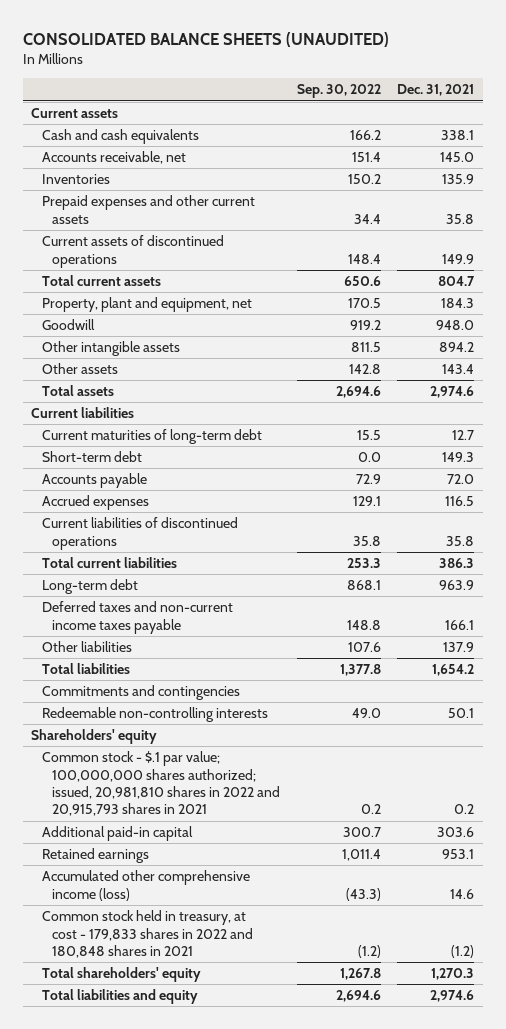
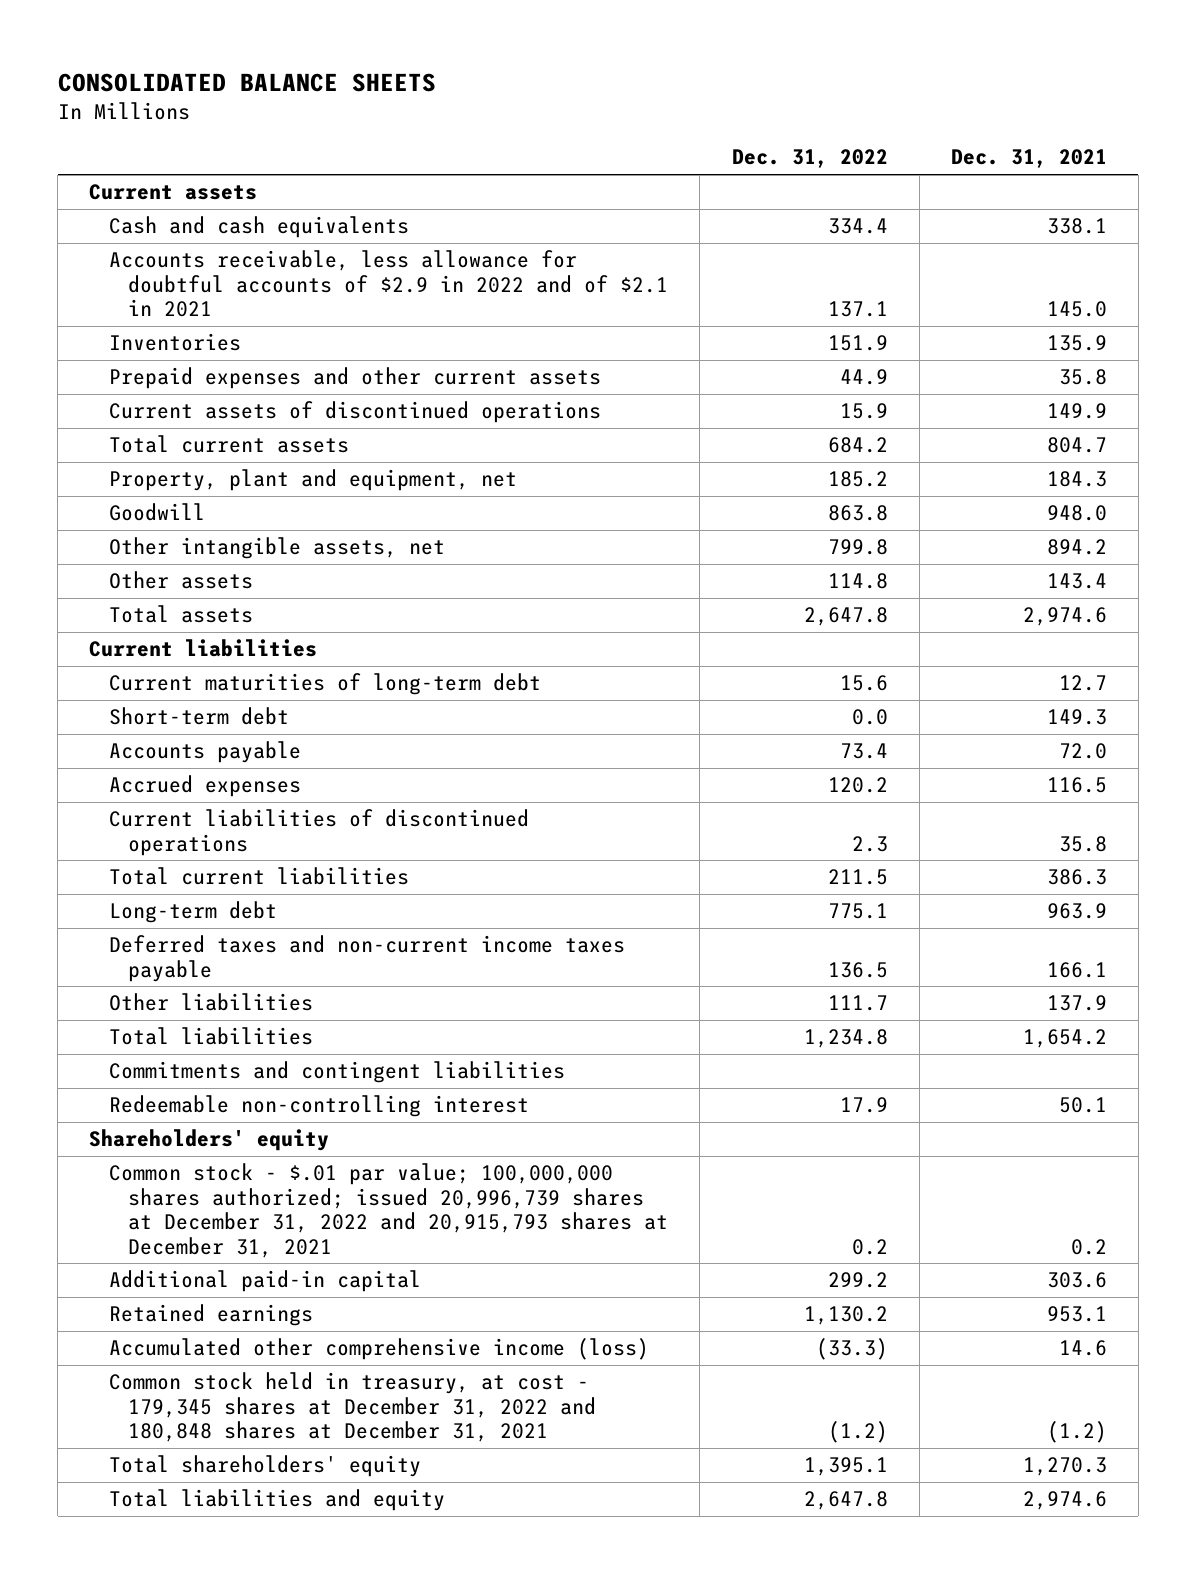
[22,32,389,48] CONSOLIDATED BALANCE SHEETS (UNAUDITED) -> [57,72,436,92] CONSOLIDATED BALANCE SHEETS
[296,84,381,99] Sep. 30, 2022 -> none
none -> [731,149,888,169] Dec. 31, 2022
[41,151,186,165] Accounts receivable, net -> [108,250,669,318] Accounts receivable, less allowance for doubtful accounts of $2.9 in 2022 and of $2.1 in 2021
[41,341,180,357] Other intangible assets -> [108,537,445,560] Other intangible assets, net
[41,685,240,701] Commitments and contingencies -> [108,1061,565,1084] Commitments and contingent liabilities
[41,707,268,723] Redeemable non-controlling interests -> [108,1095,529,1118] Redeemable non-controlling interest
[41,751,280,817] Common stock - $.1 par value; 100,000,000 shares authorized; issued, 20,981,810 shares in 2022 and 20,915,793 shares in 2021 -> [108,1163,669,1258] Common stock - $.01 par value; 100,000,000 shares authorized; issued 20,996,739 shares at December 31, 2022 and 20,915,793 shares at December 31, 2021
[41,910,253,959] Common stock held in treasury, at cost - 179,833 shares in 2022 and 180,848 shares in 2021 -> [108,1372,597,1443] Common stock held in treasury, at cost - 179,345 shares at December 31, 2022 and 180,848 shares at December 31, 2021

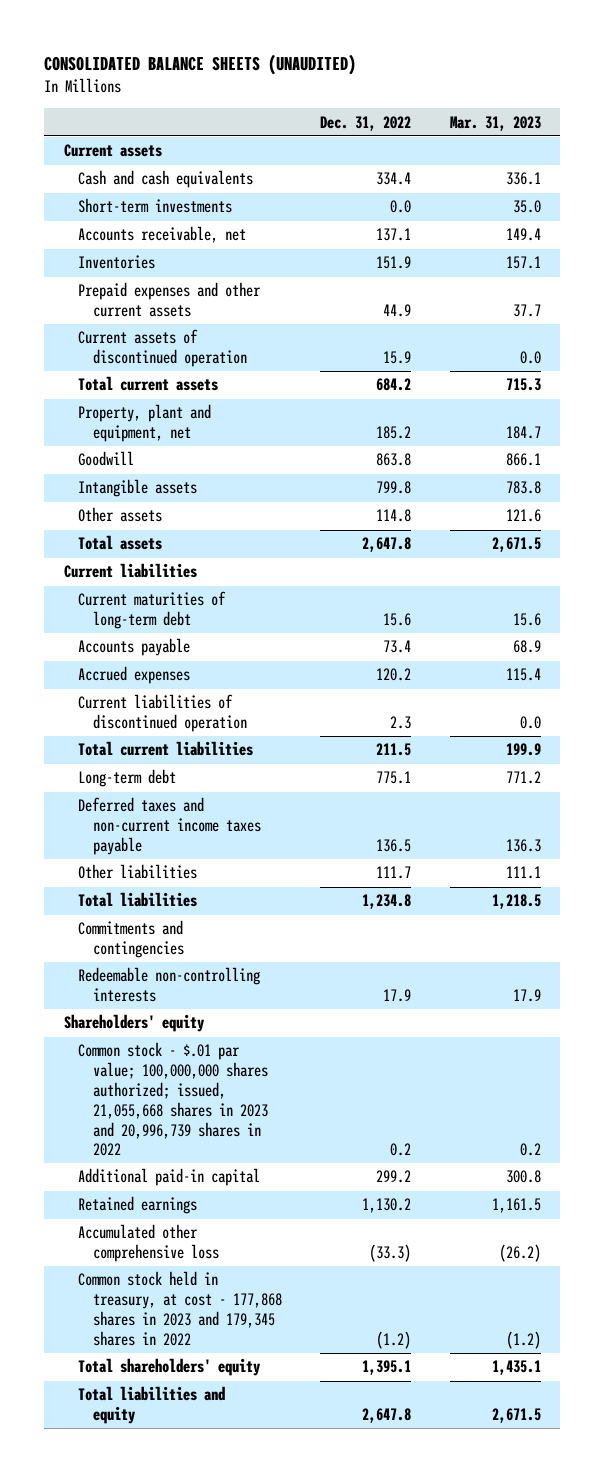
[57,72,436,92] CONSOLIDATED BALANCE SHEETS -> [44,53,357,75] CONSOLIDATED BALANCE SHEETS (UNAUDITED)
[950,149,1107,169] Dec. 31, 2021 -> none
none -> [449,115,541,131] Mar. 31, 2023
none -> [78,198,233,214] Short-term investments
[108,250,669,318] Accounts receivable, less allowance for doubtful accounts of $2.9 in 2022 and of $2.1 in 2021 -> [78,226,247,244] Accounts receivable, net
[108,401,601,424] Current assets of discontinued operations -> [78,329,247,368] Current assets of discontinued operation
[108,537,445,560] Other intangible assets, net -> [78,479,198,498] Intangible assets
[108,707,289,726] Short-term debt -> none
[108,809,529,856] Current liabilities of discontinued operations -> [78,694,247,733] Current liabilities of discontinued operation
[108,1061,565,1084] Commitments and contingent liabilities -> [78,920,184,959] Commitments and contingencies
[108,1095,529,1118] Redeemable non-controlling interest -> [78,967,261,1003] Redeemable non-controlling interests
[108,1163,669,1258] Common stock - $.01 par value; 100,000,000 shares authorized; issued 20,996,739 shares at December 31, 2022 and 20,915,793 shares at December 31, 2021 -> [78,1042,268,1157] Common stock - $.01 par value; 100,000,000 shares authorized; issued, 21,055,668 shares in 2023 and 20,996,739 shares in 2022
[108,1338,649,1361] Accumulated other comprehensive income (loss) -> [78,1224,219,1263] Accumulated other comprehensive loss
[108,1372,597,1443] Common stock held in treasury, at cost - 179,345 shares at December 31, 2022 and 180,848 shares at December 31, 2021 -> [78,1271,282,1346] Common stock held in treasury, at cost - 177,868 shares in 2023 and 179,345 shares in 2022

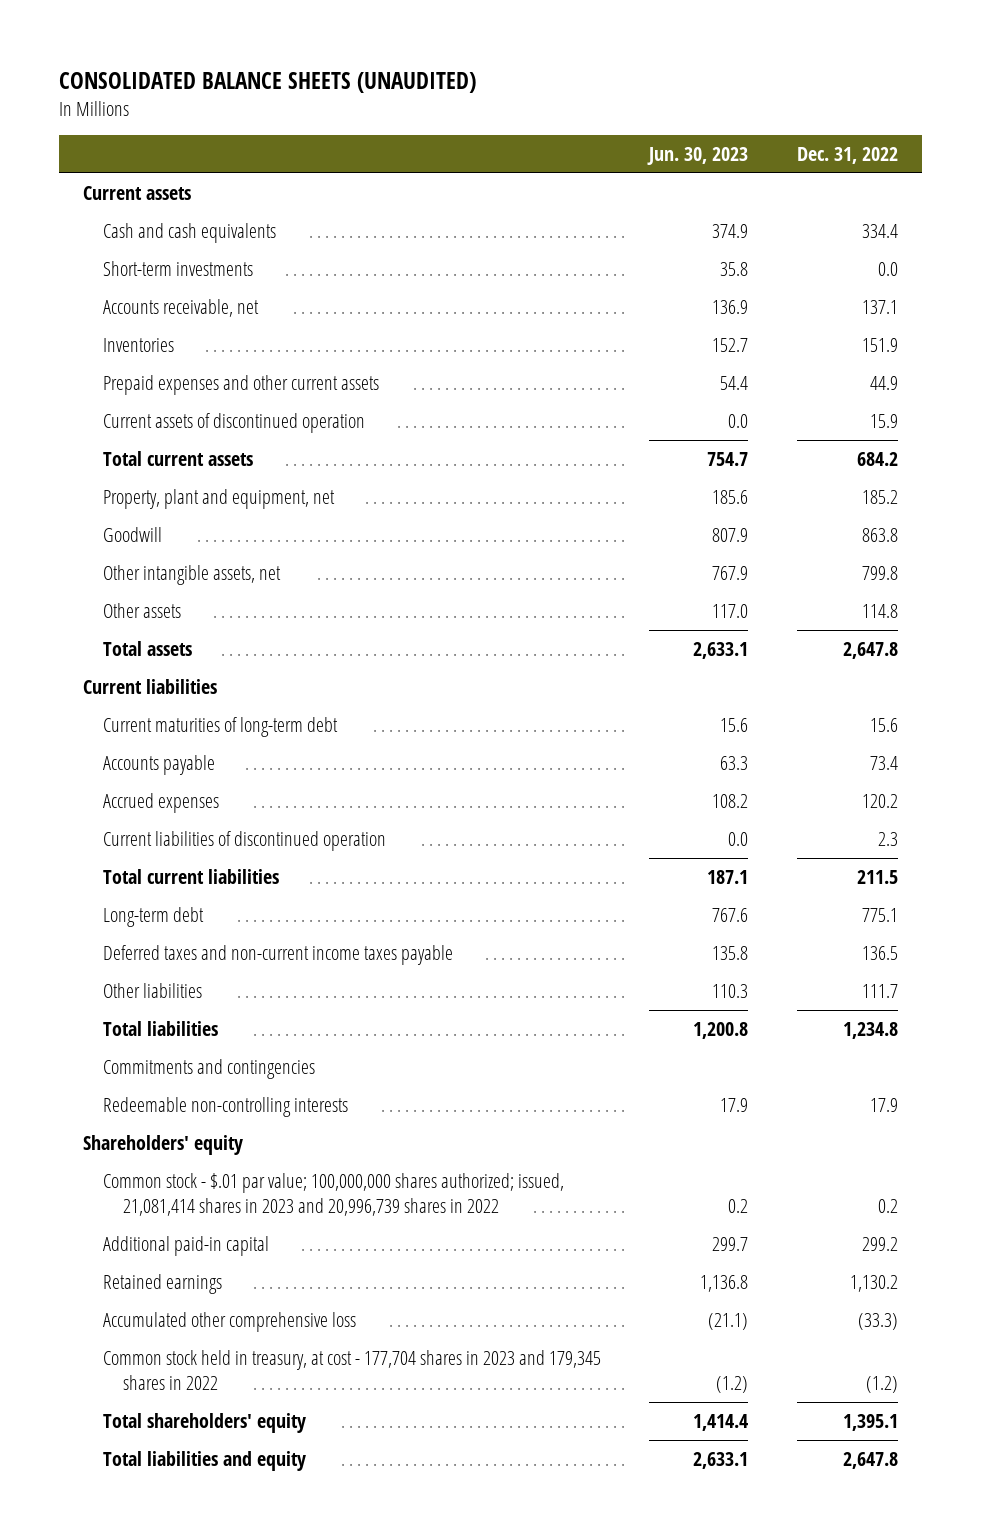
[449,115,541,131] Mar. 31, 2023 -> none
none -> [647,146,749,165] Jun. 30, 2023
[78,479,198,498] Intangible assets -> [103,564,282,585] Other intangible assets, net
[78,1042,268,1157] Common stock - $.01 par value; 100,000,000 shares authorized; issued, 21,055,668 shares in 2023 and 20,996,739 shares in 2022 -> [103,1172,565,1216] Common stock - $.01 par value; 100,000,000 shares authorized; issued, 21,081,414 shares in 2023 and 20,996,739 shares in 2022
[78,1271,282,1346] Common stock held in treasury, at cost - 177,868 shares in 2023 and 179,345 shares in 2022 -> [103,1349,602,1390] Common stock held in treasury, at cost - 177,704 shares in 2023 and 179,345 shares in 2022

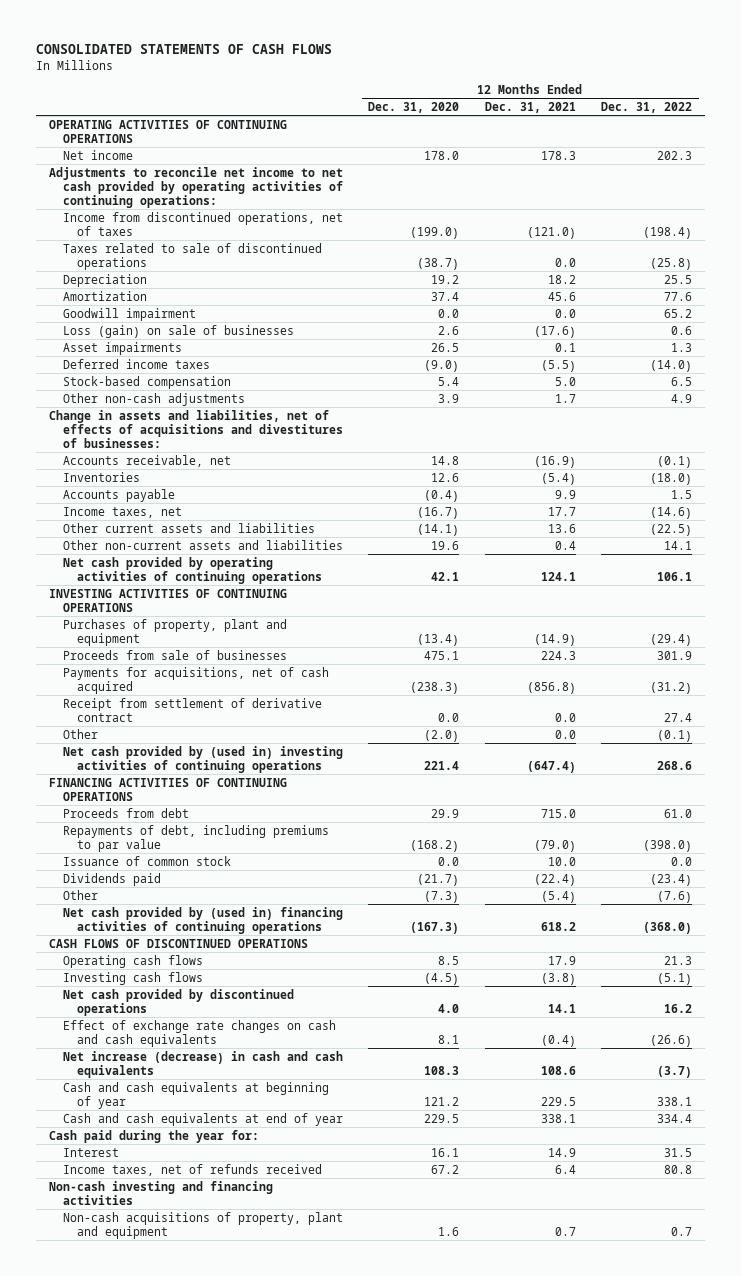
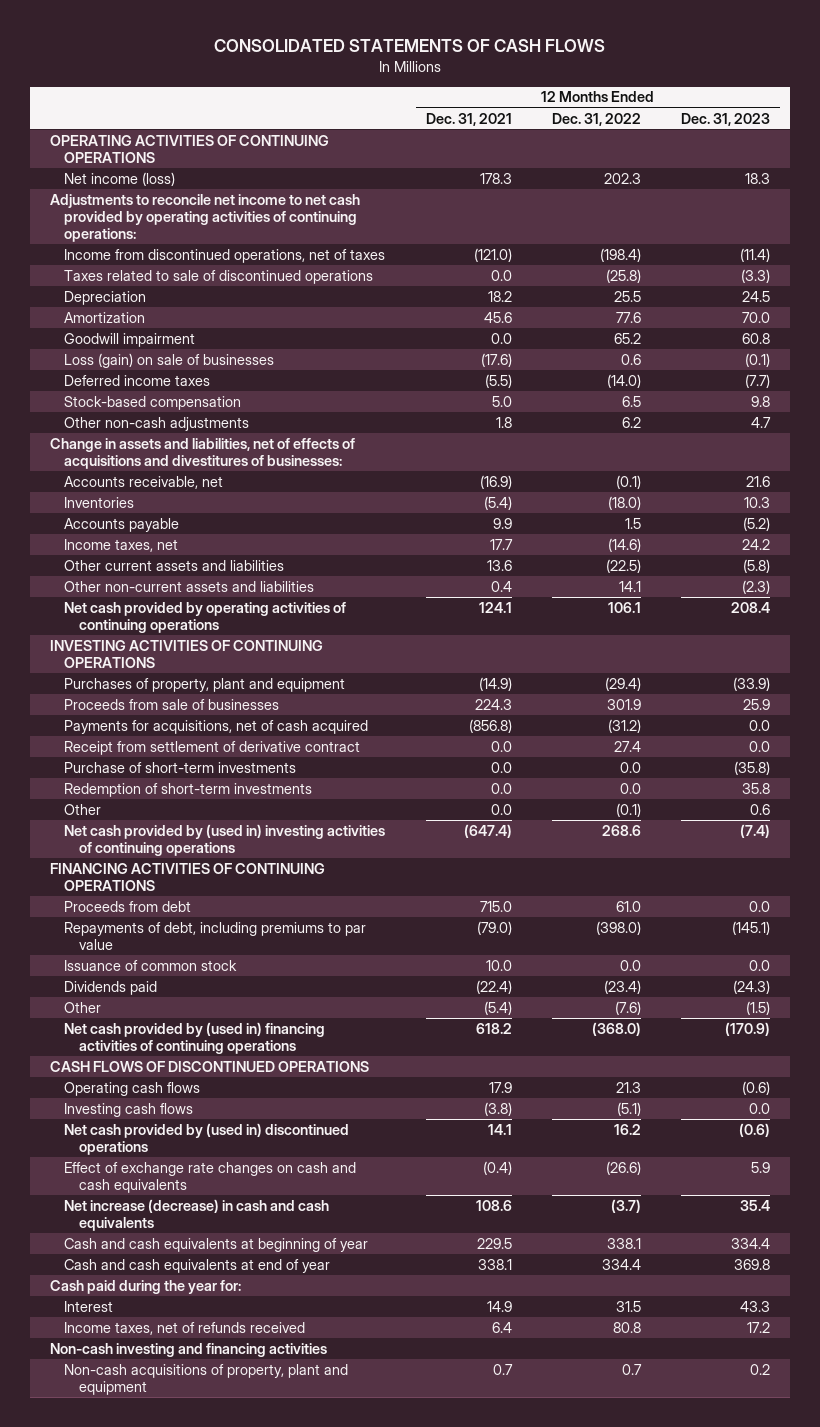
[368,101,460,113] Dec. 31, 2020 -> none
none -> [681,112,771,126] Dec. 31, 2023
[62,149,133,160] Net income -> [64,171,176,186] Net income (loss)
[62,341,182,355] Asset impairments -> none
[554,393,576,403] 1.7 -> [495,416,512,428] 1.8
[671,393,693,403] 4.9 -> [621,416,641,428] 6.2
none -> [64,761,297,773] Purchase of short-term investments
none -> [64,782,313,797] Redemption of short-term investments
[62,988,294,1016] Net cash provided by discontinued operations -> [64,1122,350,1155] Net cash provided by (used in) discontinued operations

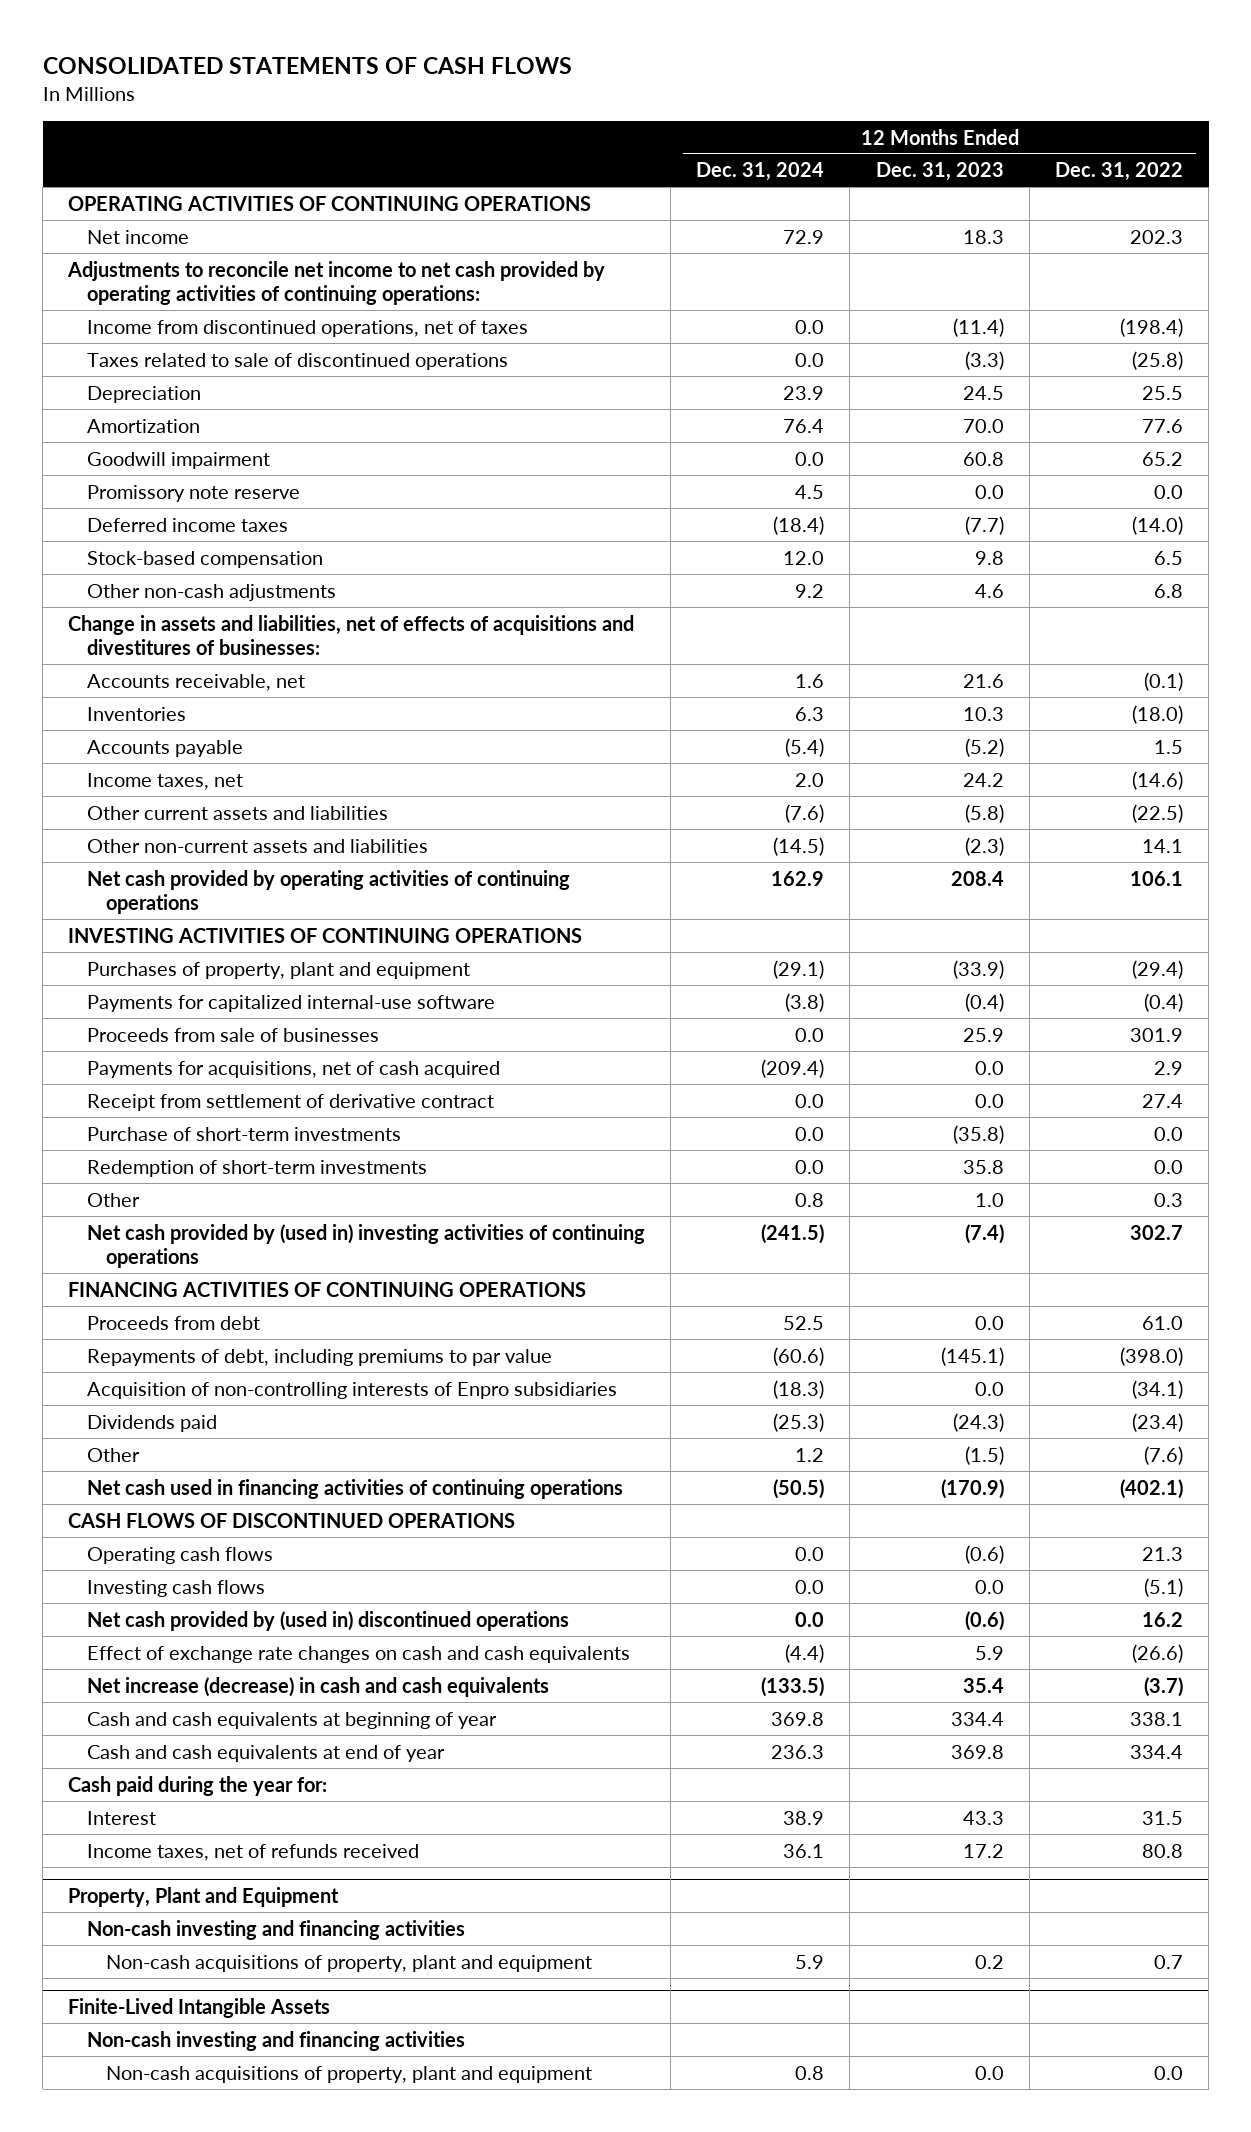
[425,112,512,126] Dec. 31, 2021 -> none
none -> [696,162,825,182] Dec. 31, 2024
[64,171,176,186] Net income (loss) -> [86,229,189,244] Net income
[64,352,275,368] Loss (gain) on sale of businesses -> none
none -> [86,484,300,502] Promissory note reserve
[621,416,641,428] 6.2 -> [1153,583,1183,598] 6.8
[751,416,772,428] 4.7 -> [974,583,1004,598] 4.6
none -> [86,994,495,1012] Payments for capitalized internal-use software
[607,718,641,733] (31.2) -> [1153,1060,1183,1075] 2.9
[615,802,641,817] (0.1) -> [1153,1192,1183,1207] 0.3
[750,803,771,815] 0.6 -> [974,1192,1004,1207] 1.0
[601,824,641,836] 268.6 -> [1129,1224,1183,1240] 302.7
[64,959,238,971] Issuance of common stock -> none
none -> [86,1381,617,1399] Acquisition of non-controlling interests of Enpro subsidiaries
[64,1021,326,1054] Net cash provided by (used in) financing activities of continuing operations -> [86,1478,623,1499] Net cash used in financing activities of continuing operations
[591,1021,641,1036] (368.0) -> [1119,1478,1183,1499] (402.1)
none -> [68,1886,340,1907] Property, Plant and Equipment
none -> [68,1997,331,2018] Finite-Lived Intangible Assets
none -> [86,2030,465,2051] Non-cash investing and financing activities
none -> [105,2065,592,2083] Non-cash acquisitions of property, plant and equipment

